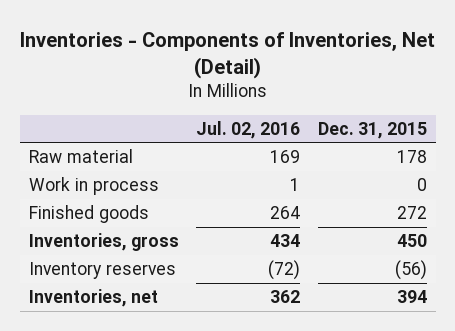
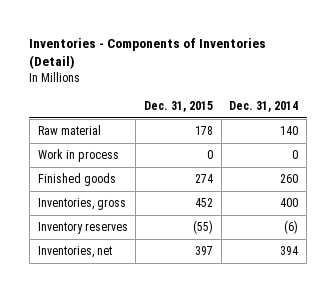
[19,31,435,79] Inventories - Components of Inventories, Net (Detail) -> [29,37,267,70] Inventories - Components of Inventories (Detail)
[196,120,301,139] Jul. 02, 2016 -> none
none -> [229,101,299,113] Dec. 31, 2014
[396,205,427,219] 272 -> [194,174,213,184] 274
[396,233,427,247] 450 -> [194,198,213,208] 452
[394,259,427,280] (56) -> [192,220,213,235] (55)
[396,289,427,303] 394 -> [194,246,213,256] 397

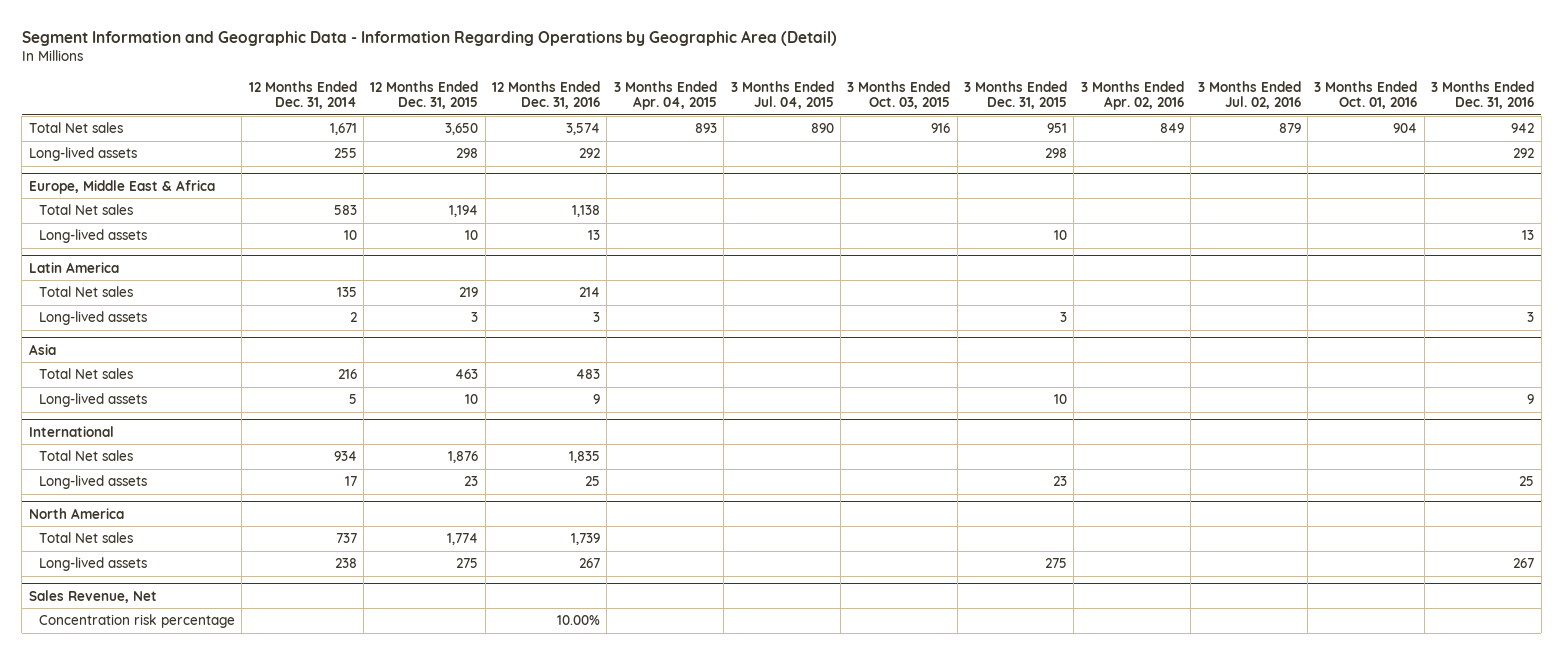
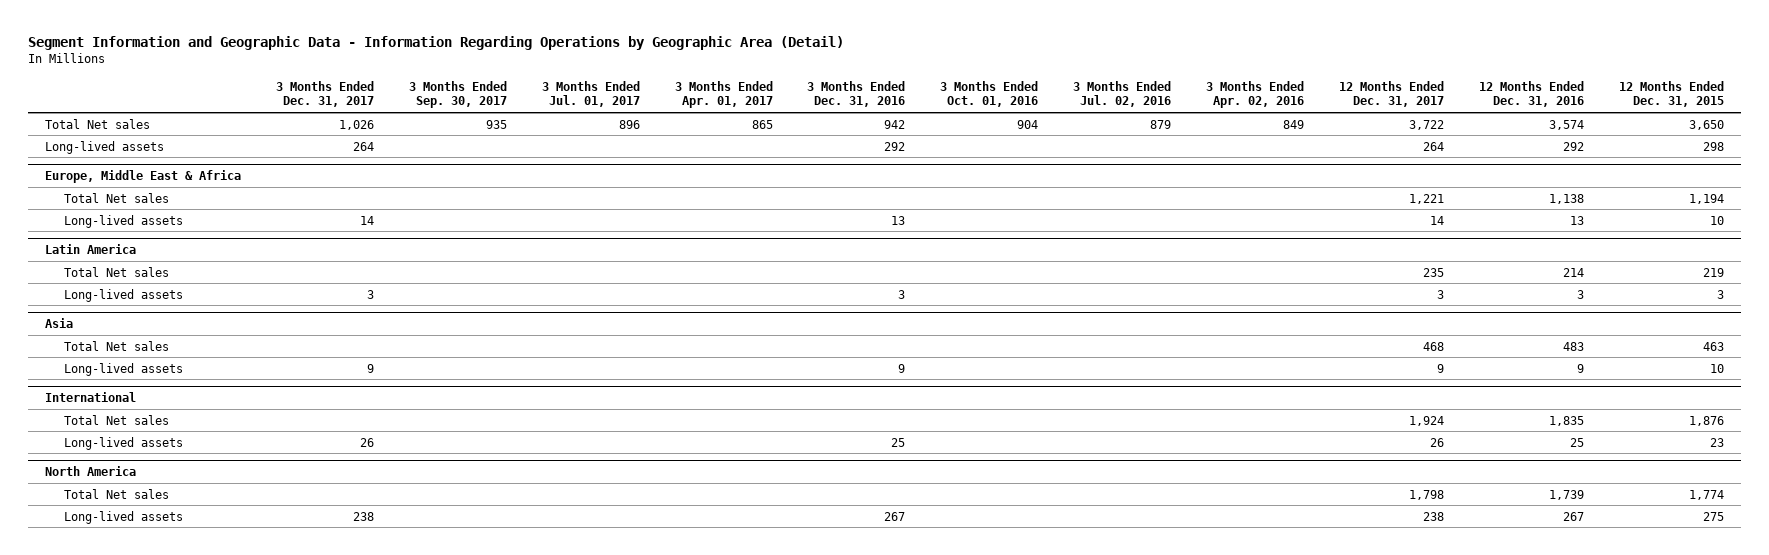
[248,80,357,110] 12 Months Ended Dec. 31, 2014 -> none
[613,80,717,111] 3 Months Ended Apr. 04, 2015 -> none
[730,80,834,110] 3 Months Ended Jul. 04, 2015 -> none
[847,80,951,110] 3 Months Ended Oct. 03, 2015 -> none
[964,80,1068,110] 3 Months Ended Dec. 31, 2015 -> none
none -> [275,80,374,108] 3 Months Ended Dec. 31, 2017
none -> [408,80,507,109] 3 Months Ended Sep. 30, 2017
none -> [541,80,640,108] 3 Months Ended Jul. 01, 2017
none -> [674,80,773,109] 3 Months Ended Apr. 01, 2017
none -> [1338,80,1444,108] 12 Months Ended Dec. 31, 2017
[28,589,157,603] Sales Revenue, Net -> none
[38,614,235,629] Concentration risk percentage -> none

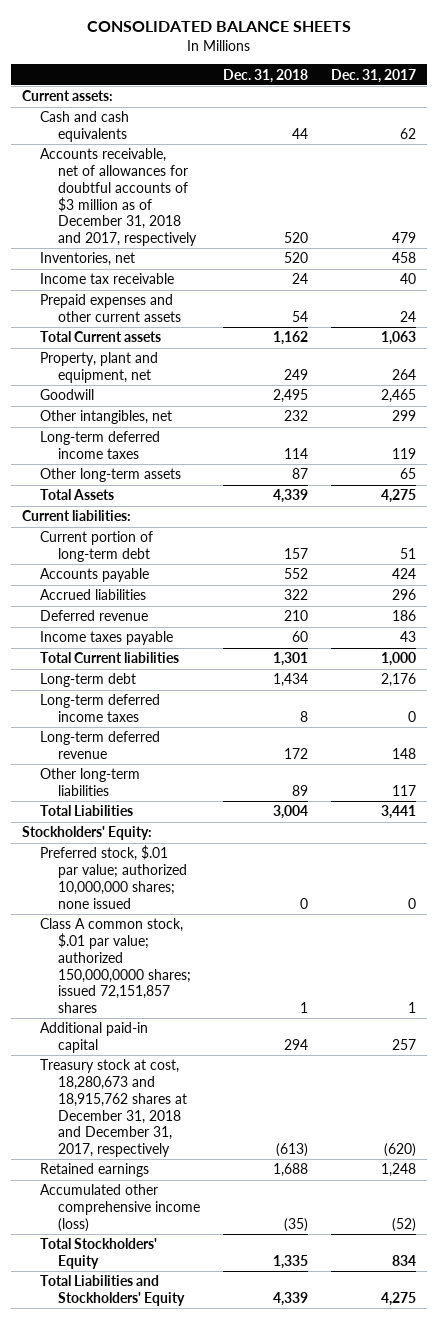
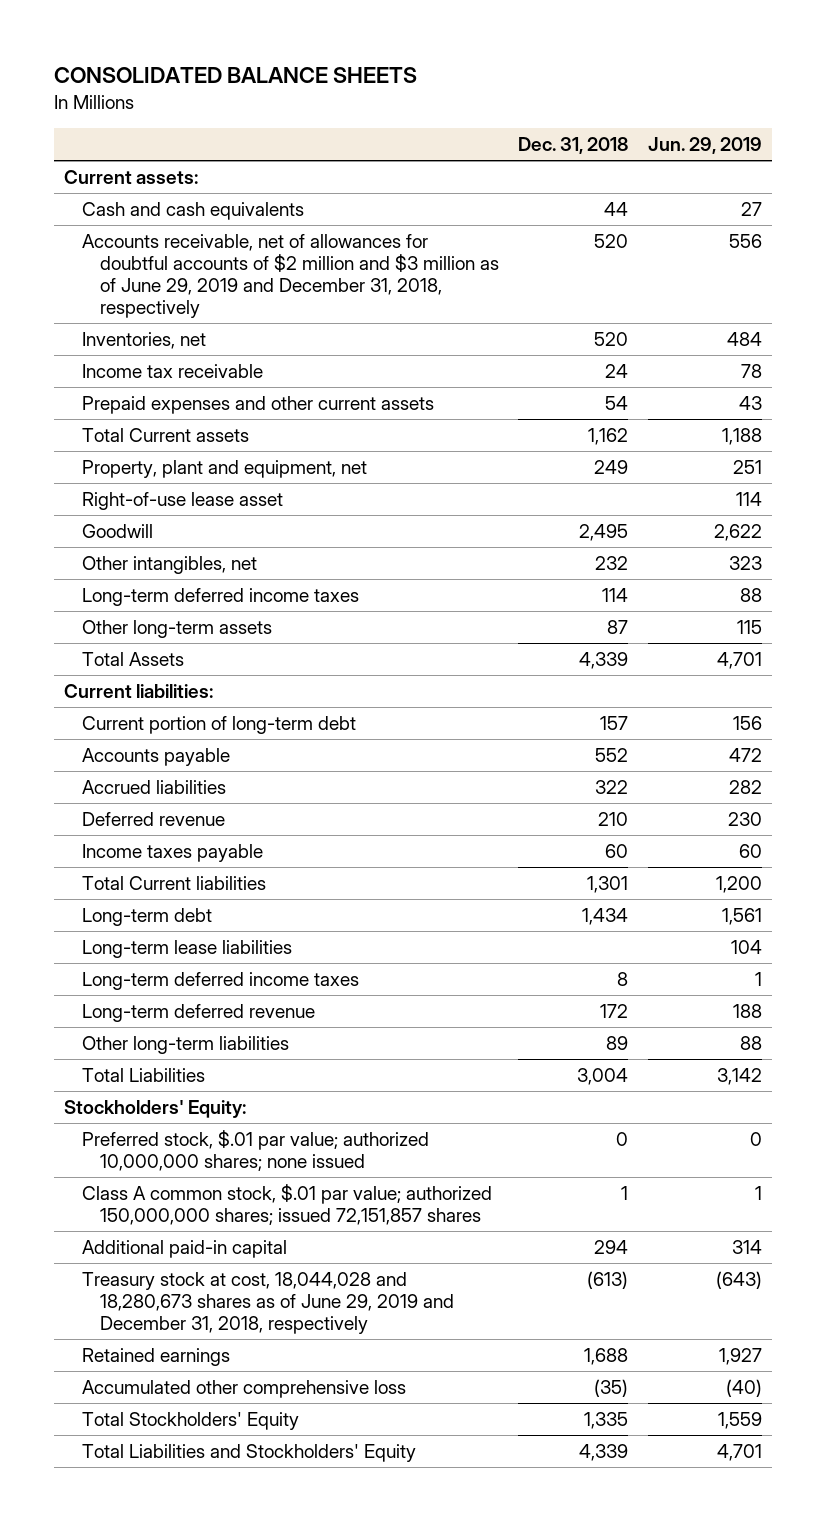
[330,68,416,83] Dec. 31, 2017 -> none
none -> [647,136,762,154] Jun. 29, 2019
[40,148,198,247] Accounts receivable, net of allowances for doubtful accounts of $3 million as of December 31, 2018 and 2017, respectively -> [81,233,499,318] Accounts receivable, net of allowances for doubtful accounts of $2 million and $3 million as of June 29, 2019 and December 31, 2018, respectively
none -> [81,491,283,510] Right-of-use lease asset
none -> [81,939,292,958] Long-term lease liabilities
[40,918,192,1014] Class A common stock, $.01 par value; authorized 150,000,0000 shares; issued 72,151,857 shares -> [81,1183,492,1225] Class A common stock, $.01 par value; authorized 150,000,000 shares; issued 72,151,857 shares
[40,1059,188,1158] Treasury stock at cost, 18,280,673 and 18,915,762 shares at December 31, 2018 and December 31, 2017, respectively -> [81,1271,454,1334] Treasury stock at cost, 18,044,028 and 18,280,673 shares as of June 29, 2019 and December 31, 2018, respectively
[40,1184,201,1232] Accumulated other comprehensive income (loss) -> [81,1379,406,1398] Accumulated other comprehensive loss

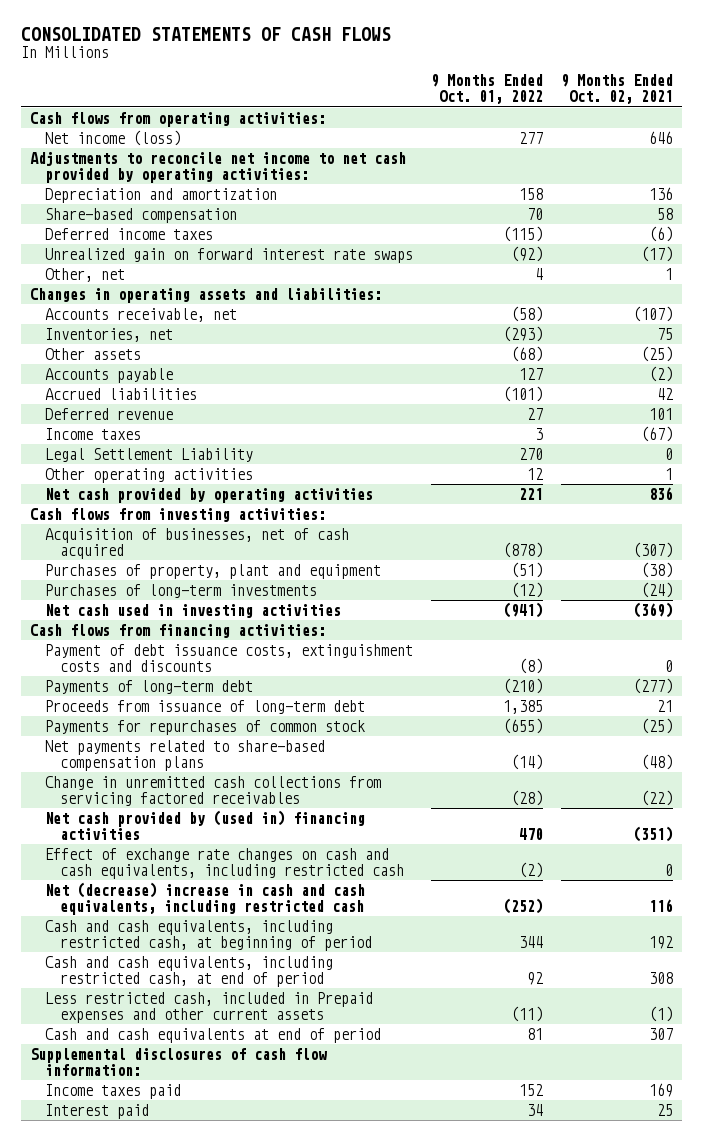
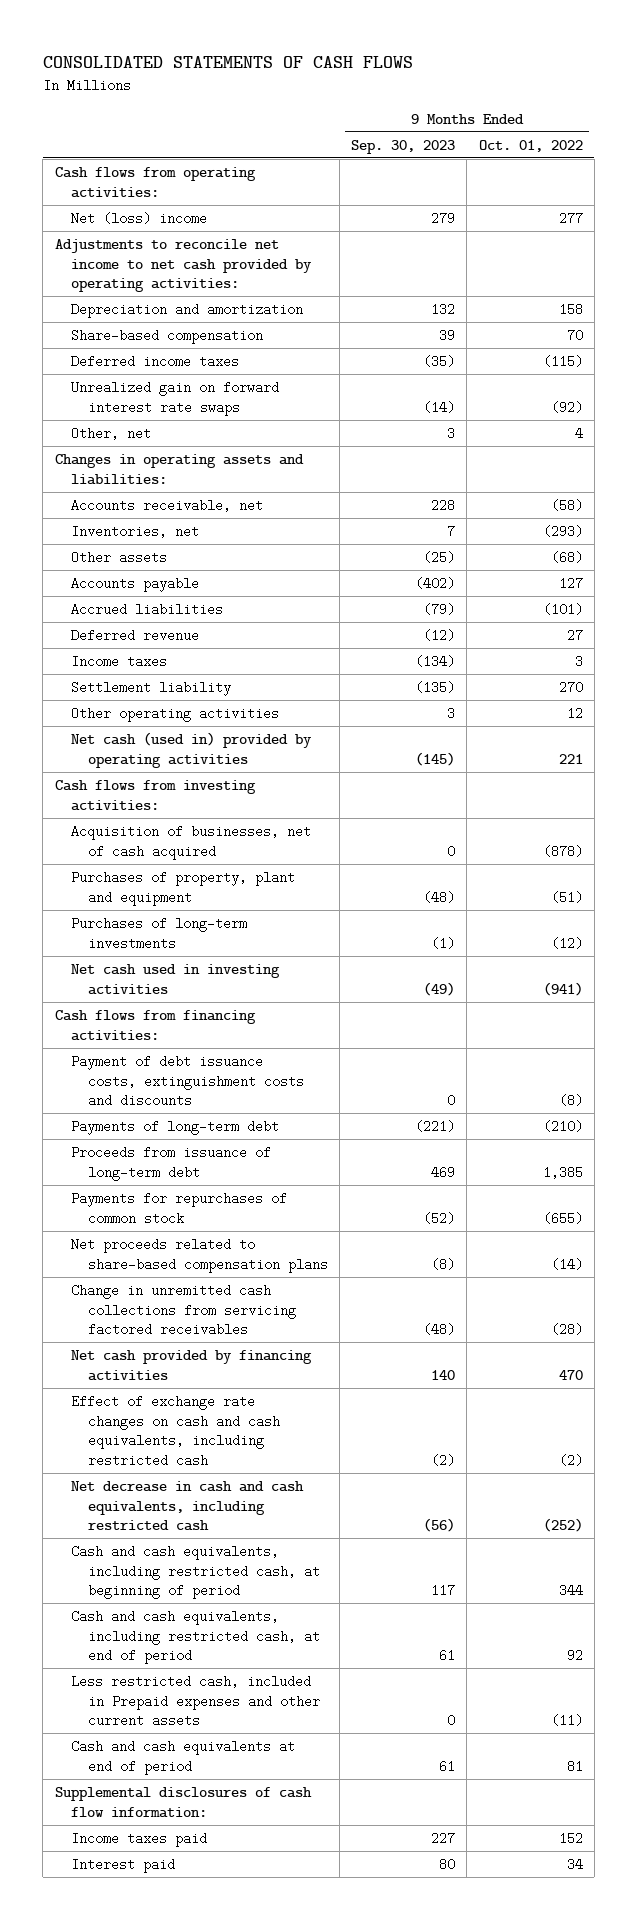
[560,74,673,105] 9 Months Ended Oct. 02, 2021 -> none
none -> [351,139,456,154] Sep. 30, 2023
[44,129,181,146] Net income (loss) -> [71,211,208,225] Net (loss) income
[44,447,253,462] Legal Settlement Liability -> [71,680,232,696] Settlement liability
[44,487,373,503] Net cash provided by operating activities -> [71,731,313,768] Net cash (used in) provided by operating activities
[44,739,325,771] Net payments related to share-based compensation plans -> [71,1237,328,1273] Net proceeds related to share-based compensation plans
[44,809,365,840] Net cash provided by (used in) financing activities -> [71,1349,313,1381] Net cash provided by financing activities
[44,881,365,915] Net (decrease) increase in cash and cash equivalents, including restricted cash -> [71,1480,305,1532] Net decrease in cash and cash equivalents, including restricted cash

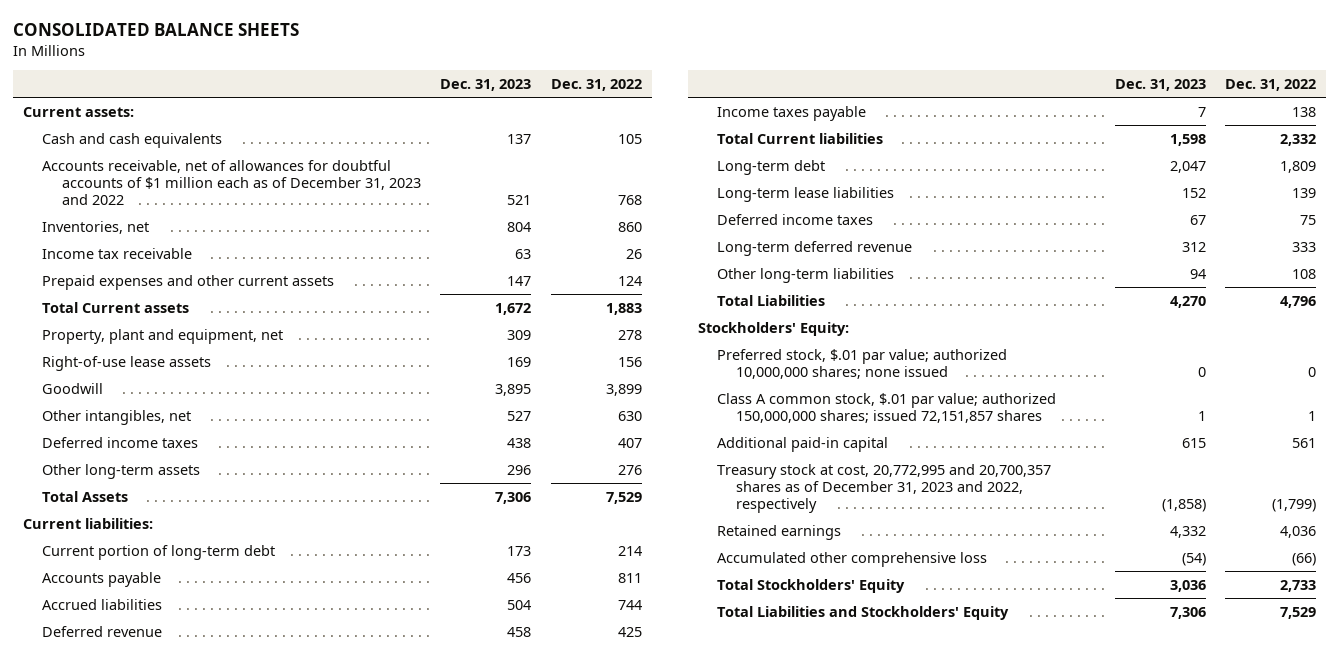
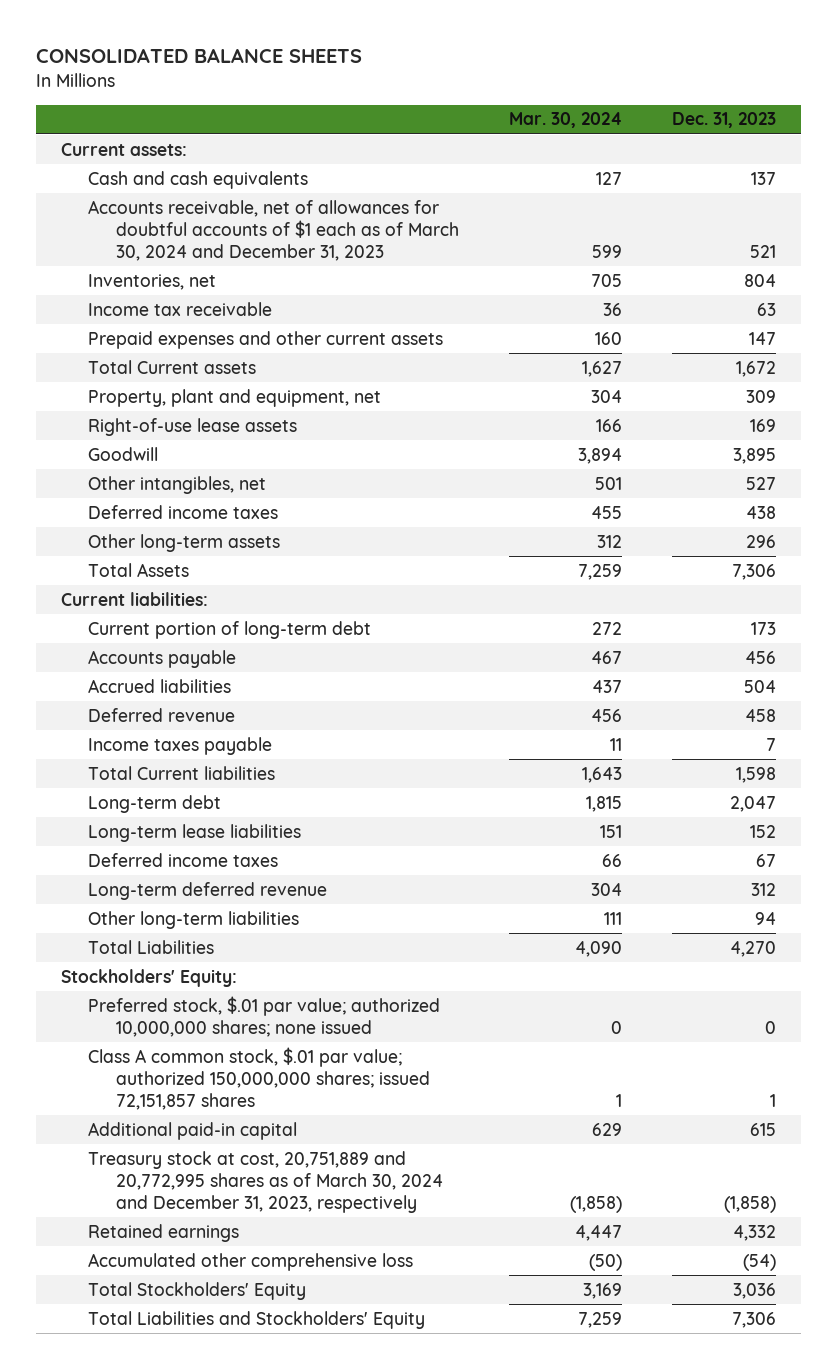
[550,79,642,92] Dec. 31, 2022 -> none
none -> [508,112,622,129] Mar. 30, 2024
[42,159,421,205] Accounts receivable, net of allowances for doubtful accounts of $1 million each as of December 31, 2023 and 2022 -> [88,199,459,261] Accounts receivable, net of allowances for doubtful accounts of $1 each as of March 30, 2024 and December 31, 2023
[717,463,1052,513] Treasury stock at cost, 20,772,995 and 20,700,357 shares as of December 31, 2023 and 2022, respectively -> [88,1150,443,1213] Treasury stock at cost, 20,751,889 and 20,772,995 shares as of March 30, 2024 and December 31, 2023, respectively

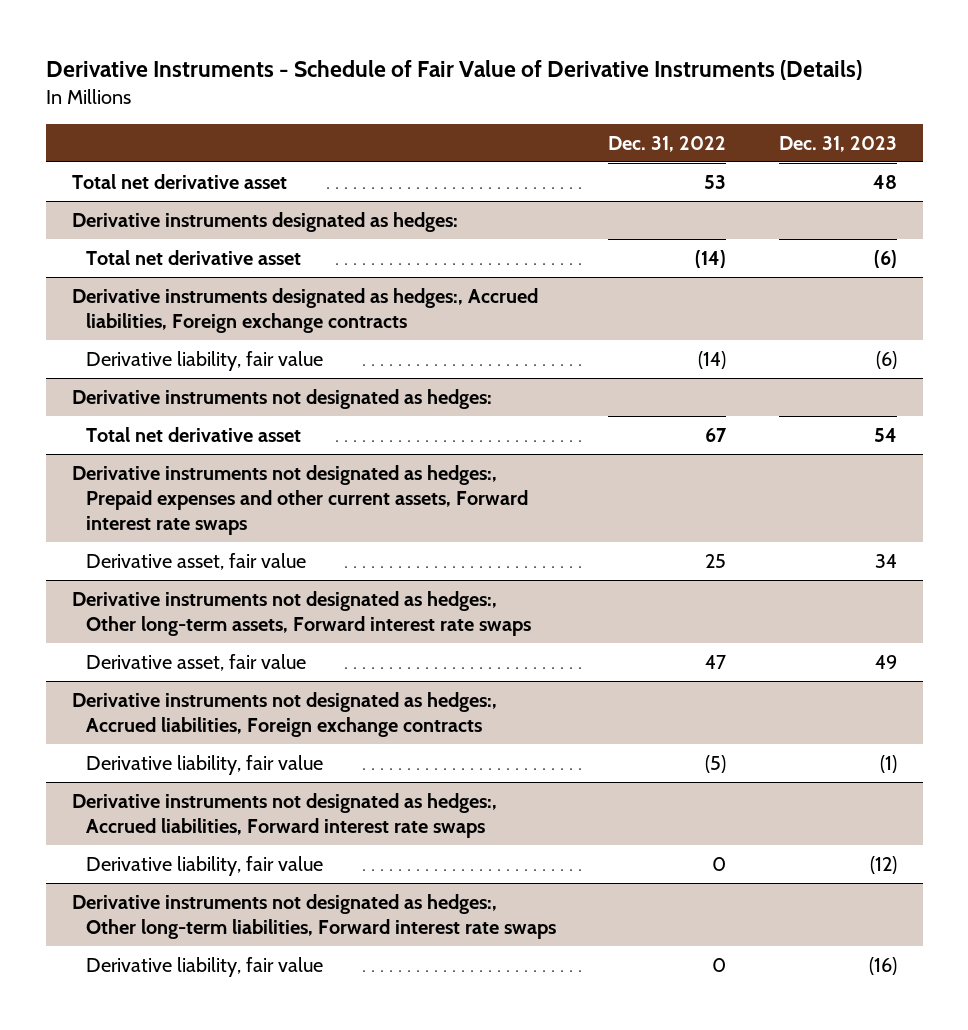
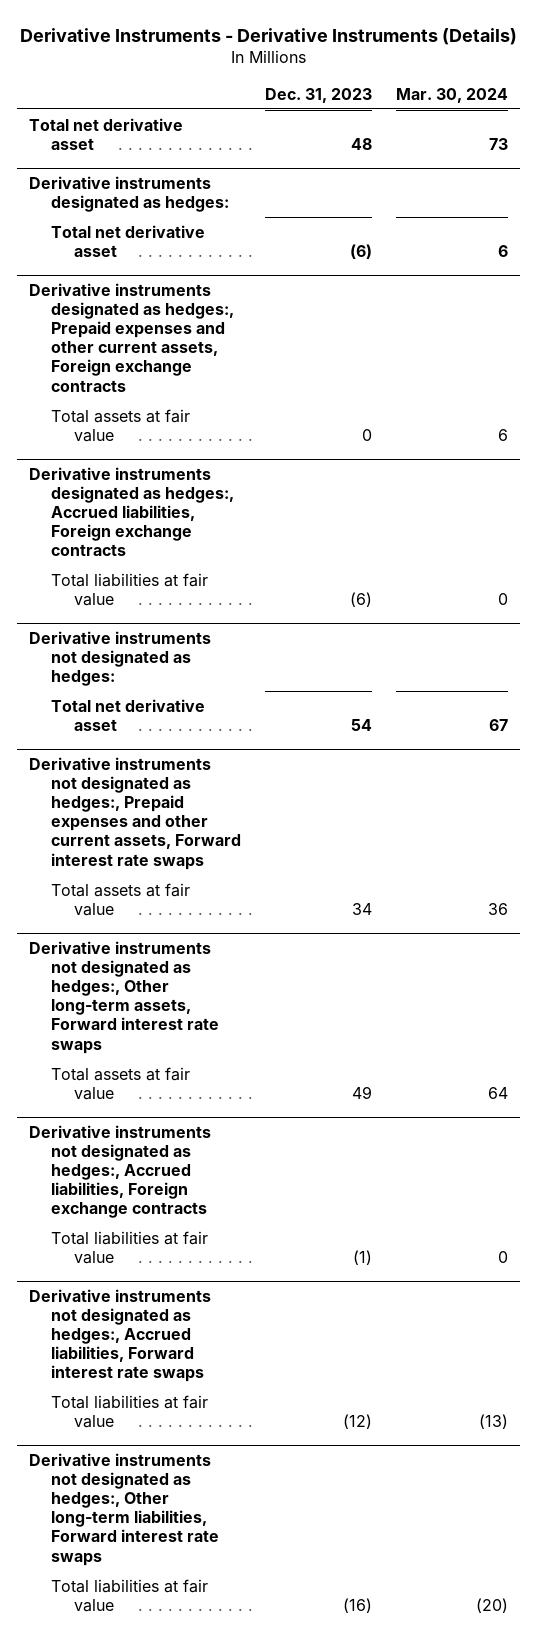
[45,59,862,80] Derivative Instruments - Schedule of Fair Value of Derivative Instruments (Details) -> [19,27,517,45] Derivative Instruments - Derivative Instruments (Details)
[608,136,727,153] Dec. 31, 2022 -> none
none -> [396,87,509,103] Mar. 30, 2024
none -> [29,283,235,392] Derivative instruments designated as hedges:, Prepaid expenses and other current assets, Foreign exchange contracts
none -> [51,408,191,442] Total assets at fair value
[86,350,324,371] Derivative liability, fair value -> [51,572,209,606] Total liabilities at fair value
[86,552,307,570] Derivative asset, fair value -> [51,882,191,916] Total assets at fair value
[86,653,307,671] Derivative asset, fair value -> [51,1066,191,1100] Total assets at fair value
[86,754,324,775] Derivative liability, fair value -> [51,1230,209,1264] Total liabilities at fair value
[86,855,324,876] Derivative liability, fair value -> [51,1394,209,1428] Total liabilities at fair value
[86,956,324,977] Derivative liability, fair value -> [51,1578,209,1612] Total liabilities at fair value

